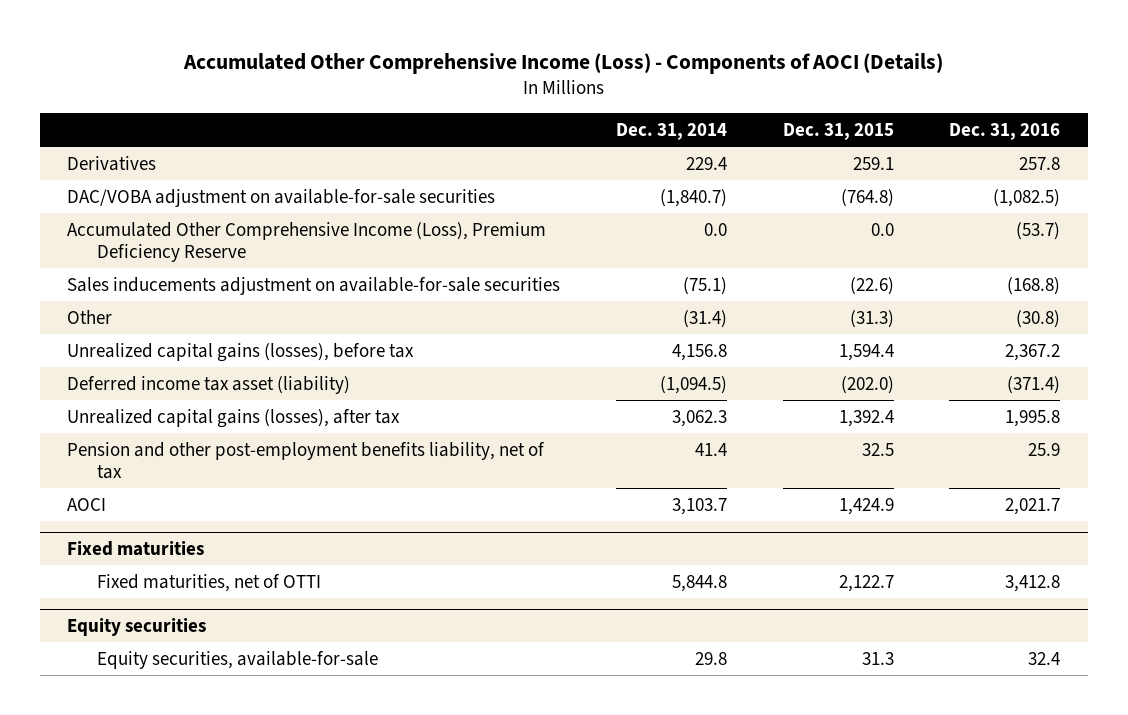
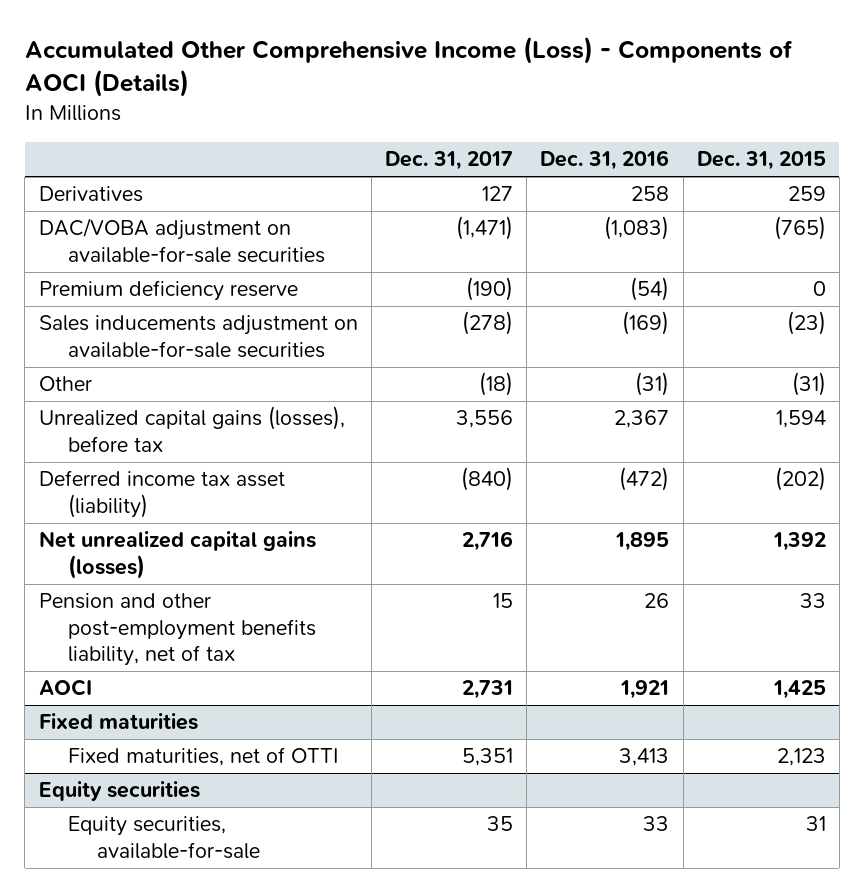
[615,122,727,140] Dec. 31, 2014 -> none
none -> [384,151,513,171] Dec. 31, 2017
[852,156,894,170] 259.1 -> [787,186,826,202] 259
[1019,156,1061,170] 257.8 -> [631,186,670,202] 258
[840,188,894,207] (764.8) -> [773,216,826,241] (765)
[993,188,1061,207] (1,082.5) -> [604,216,670,241] (1,083)
[67,221,547,262] Accumulated Other Comprehensive Income (Loss), Premium Deficiency Reserve -> [38,280,298,302] Premium deficiency reserve
[870,222,894,236] 0.0 -> [812,281,826,297] 0
[1016,221,1061,240] (53.7) -> [630,277,670,302] (54)
[849,276,894,295] (22.6) -> [786,311,826,336] (23)
[1007,276,1061,295] (168.8) -> [622,311,670,336] (169)
[849,309,894,328] (31.3) -> [791,372,826,397] (31)
[1016,309,1061,328] (30.8) -> [635,372,670,397] (31)
[838,343,894,361] 1,594.4 -> [775,410,826,429] 1,594
[1005,343,1061,361] 2,367.2 -> [614,410,670,429] 2,367
[840,375,894,394] (202.0) -> [774,467,826,492] (202)
[1007,375,1061,394] (371.4) -> [619,467,670,492] (472)
[67,408,401,428] Unrealized capital gains (losses), after tax -> [38,531,316,579] Net unrealized capital gains (losses)
[838,409,894,427] 1,392.4 -> [772,532,826,552] 1,392
[1005,409,1061,427] 1,995.8 -> [615,532,670,552] 1,895
[861,442,894,456] 32.5 -> [799,593,826,609] 33
[1028,442,1061,456] 25.9 -> [644,593,670,609] 26
[838,497,894,515] 1,424.9 -> [772,680,826,700] 1,425
[1005,497,1061,515] 2,021.7 -> [620,680,670,700] 1,921
[838,574,894,592] 2,122.7 -> [776,748,826,767] 2,123
[1005,574,1061,592] 3,412.8 -> [619,748,670,767] 3,413
[861,651,894,665] 31.3 -> [805,816,826,832] 31
[1028,651,1061,665] 32.4 -> [643,816,670,832] 33

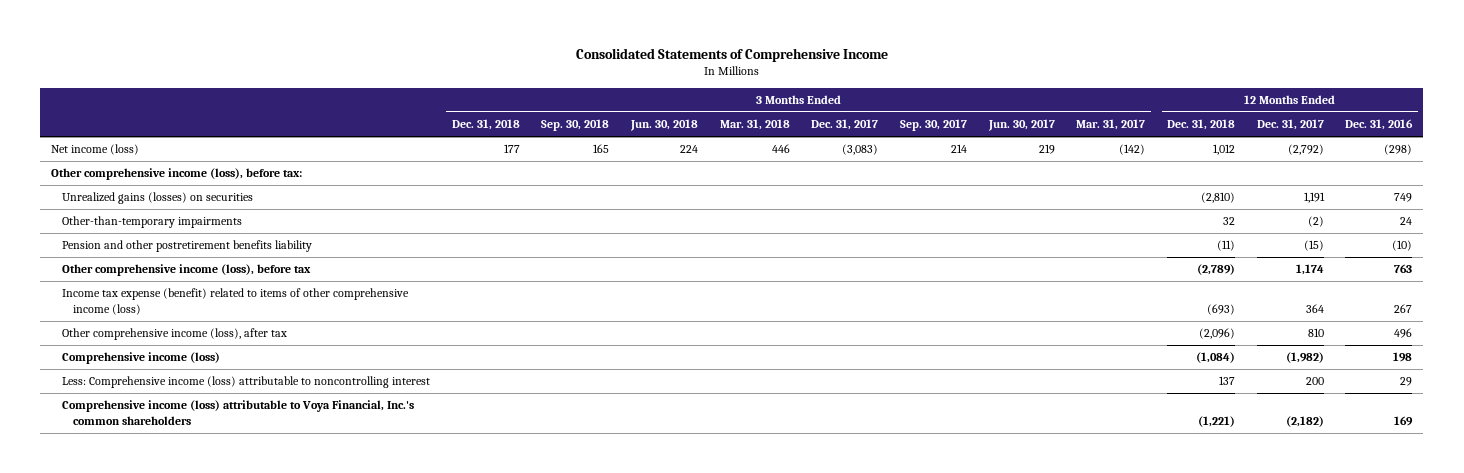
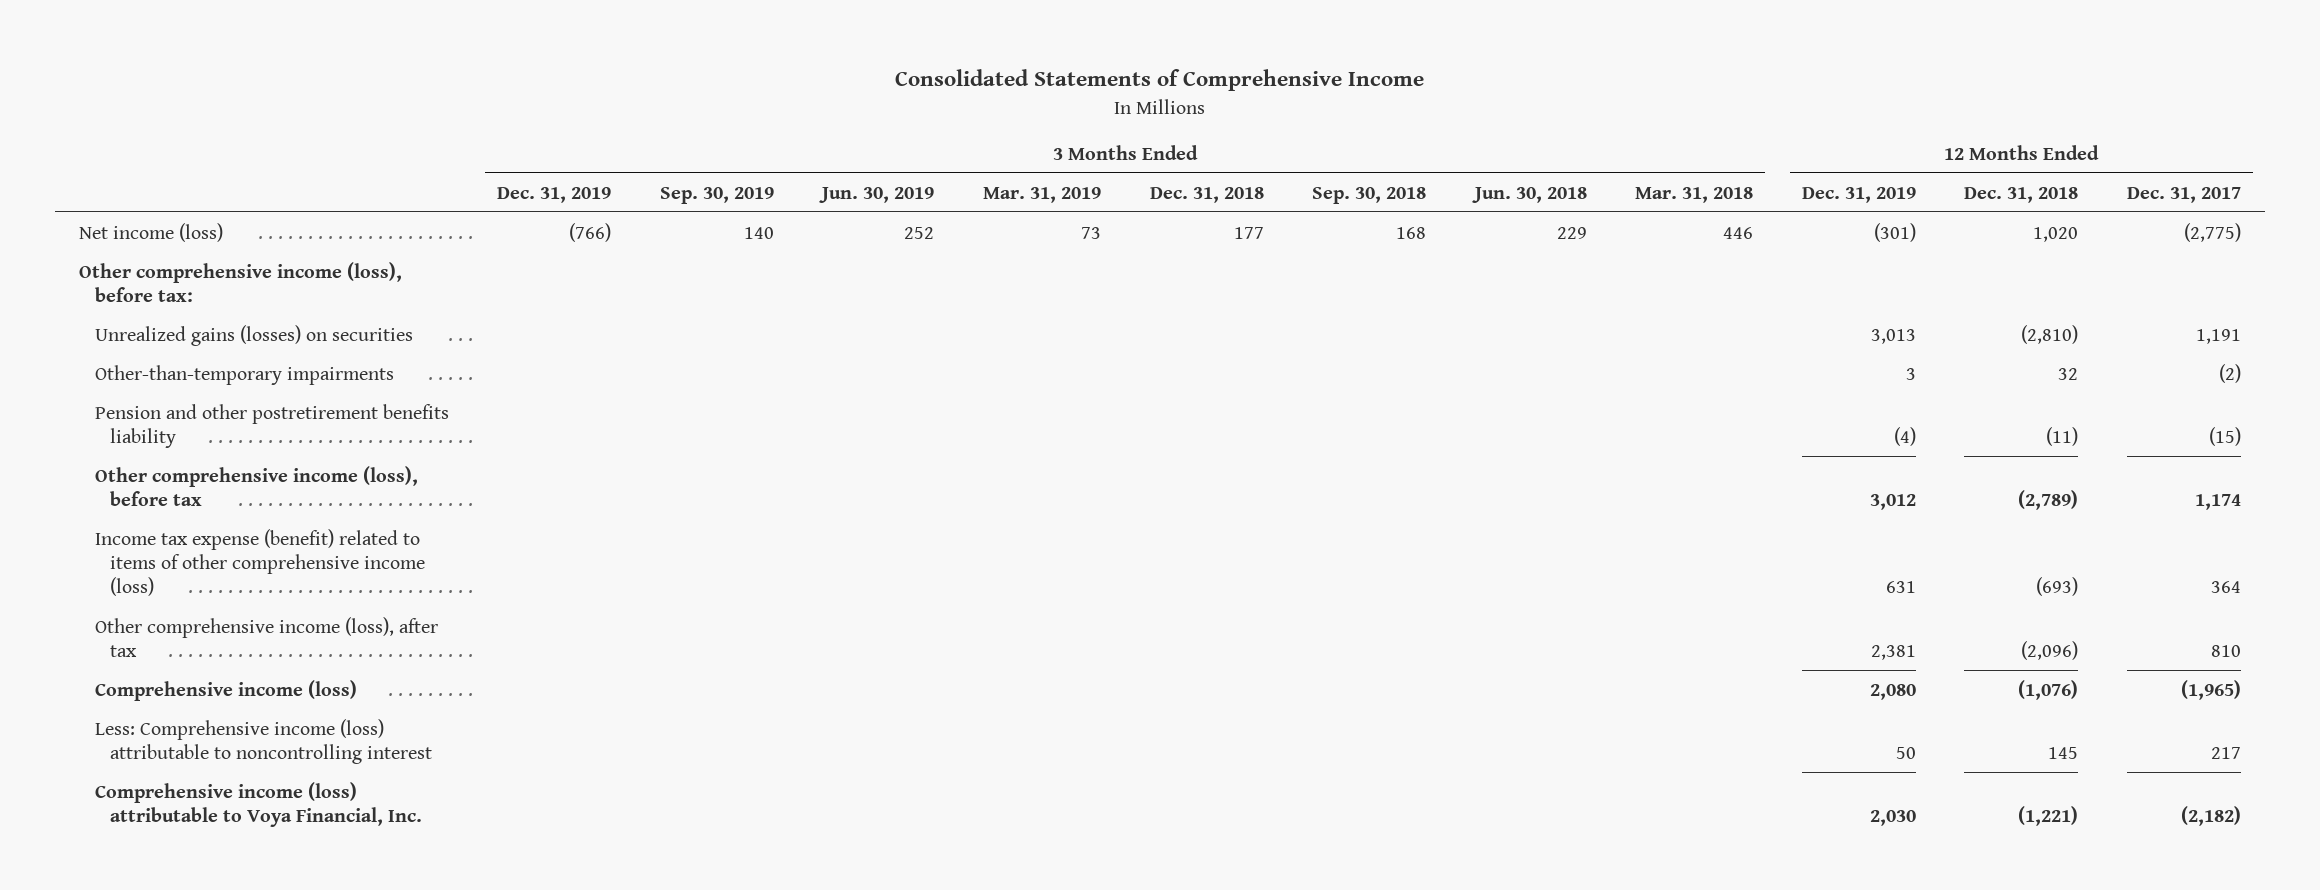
[811,119,879,131] Dec. 31, 2017 -> none
[900,119,968,132] Sep. 30, 2017 -> none
[987,119,1055,132] Jun. 30, 2017 -> none
[1076,119,1146,131] Mar. 31, 2017 -> none
[1345,119,1414,131] Dec. 31, 2016 -> none
none -> [497,186,612,203] Dec. 31, 2019
none -> [659,186,774,204] Sep. 30, 2019
none -> [819,186,935,203] Jun. 30, 2019
none -> [982,186,1101,203] Mar. 31, 2019
none -> [1801,186,1916,203] Dec. 31, 2019
[593,144,610,154] 165 -> [1396,226,1427,239] 168
[679,145,698,154] 224 -> [1556,226,1587,239] 229
[1213,144,1236,156] 1,012 -> [2033,226,2079,242] 1,020
[1287,144,1324,156] (2,792) -> [2184,222,2242,242] (2,775)
[1196,352,1236,364] (1,084) -> [2018,679,2079,700] (1,076)
[1285,352,1324,364] (1,982) -> [2181,679,2242,700] (1,965)
[1219,376,1236,386] 137 -> [2048,747,2079,760] 145
[1305,377,1324,386] 200 -> [2211,747,2242,760] 217
[61,400,414,425] Comprehensive income (loss) attributable to Voya Financial, Inc.'s common shareholders -> [94,781,423,828] Comprehensive income (loss) attributable to Voya Financial, Inc.

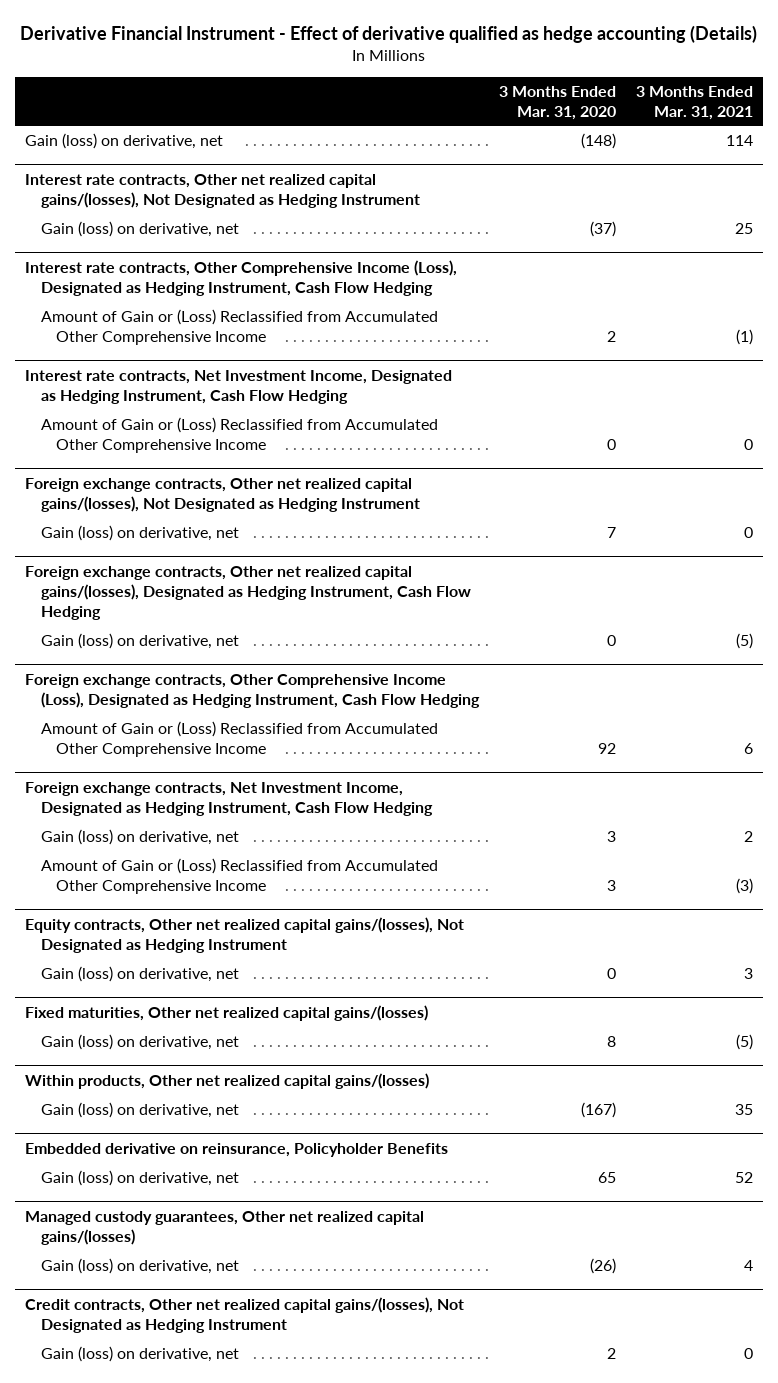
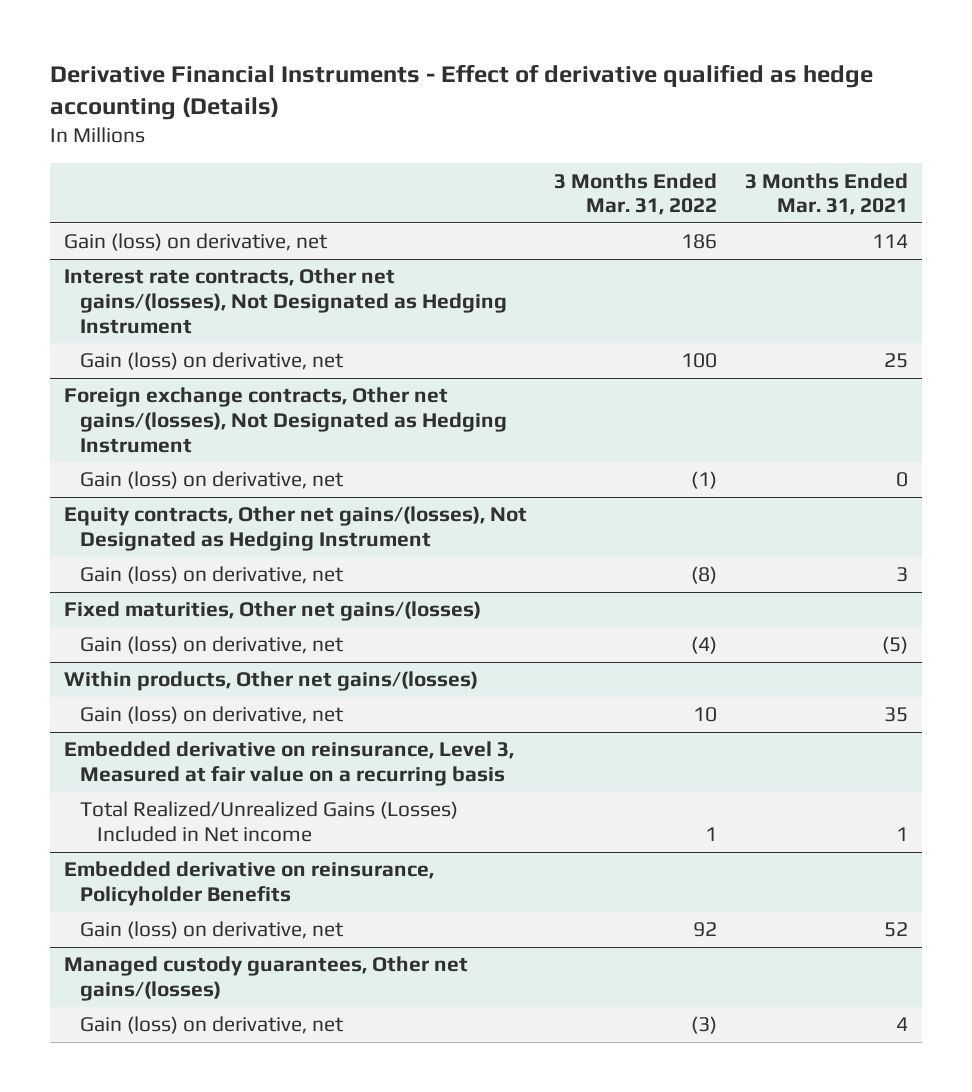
[19,24,757,43] Derivative Financial Instrument - Effect of derivative qualified as hedge accounting (Details) -> [49,64,873,121] Derivative Financial Instruments - Effect of derivative qualified as hedge accounting (Details)
[498,85,616,120] 3 Months Ended Mar. 31, 2020 -> none
none -> [554,172,718,216] 3 Months Ended Mar. 31, 2022
[25,174,420,208] Interest rate contracts, Other net realized capital gains/(losses), Not Designated as Hedging Instrument -> [63,268,508,334] Interest rate contracts, Other net gains/(losses), Not Designated as Hedging Instrument
[25,260,458,296] Interest rate contracts, Other Comprehensive Income (Loss), Designated as Hedging Instrument, Cash Flow Hedging -> none
[40,309,438,345] Amount of Gain or (Loss) Reclassified from Accumulated Other Comprehensive Income -> none
[25,370,453,404] Interest rate contracts, Net Investment Income, Designated as Hedging Instrument, Cash Flow Hedging -> none
[40,417,438,453] Amount of Gain or (Loss) Reclassified from Accumulated Other Comprehensive Income -> none
[25,478,420,512] Foreign exchange contracts, Other net realized capital gains/(losses), Not Designated as Hedging Instrument -> [63,387,508,453] Foreign exchange contracts, Other net gains/(losses), Not Designated as Hedging Instrument
[25,566,471,620] Foreign exchange contracts, Other net realized capital gains/(losses), Designated as Hedging Instrument, Cash Flow Hedging -> none
[40,633,239,650] Gain (loss) on derivative, net -> none
[25,674,480,708] Foreign exchange contracts, Other Comprehensive Income (Loss), Designated as Hedging Instrument, Cash Flow Hedging -> none
[40,721,438,757] Amount of Gain or (Loss) Reclassified from Accumulated Other Comprehensive Income -> none
[25,782,433,816] Foreign exchange contracts, Net Investment Income, Designated as Hedging Instrument, Cash Flow Hedging -> none
[40,829,239,846] Gain (loss) on derivative, net -> none
[40,858,438,894] Amount of Gain or (Loss) Reclassified from Accumulated Other Comprehensive Income -> none
[25,917,465,953] Equity contracts, Other net realized capital gains/(losses), Not Designated as Hedging Instrument -> [63,506,527,551] Equity contracts, Other net gains/(losses), Not Designated as Hedging Instrument
[25,1005,429,1022] Fixed maturities, Other net realized capital gains/(losses) -> [63,601,481,622] Fixed maturities, Other net gains/(losses)
[25,1073,430,1090] Within products, Other net realized capital gains/(losses) -> [63,671,478,692] Within products, Other net gains/(losses)
none -> [63,741,514,786] Embedded derivative on reinsurance, Level 3, Measured at fair value on a recurring basis
none -> [80,801,459,842] Total Realized/Unrealized Gains (Losses) Included in Net income
[25,1211,425,1245] Managed custody guarantees, Other net realized capital gains/(losses) -> [63,956,468,1001] Managed custody guarantees, Other net gains/(losses)
[25,1297,465,1333] Credit contracts, Other net realized capital gains/(losses), Not Designated as Hedging Instrument -> none
[40,1346,239,1363] Gain (loss) on derivative, net -> none

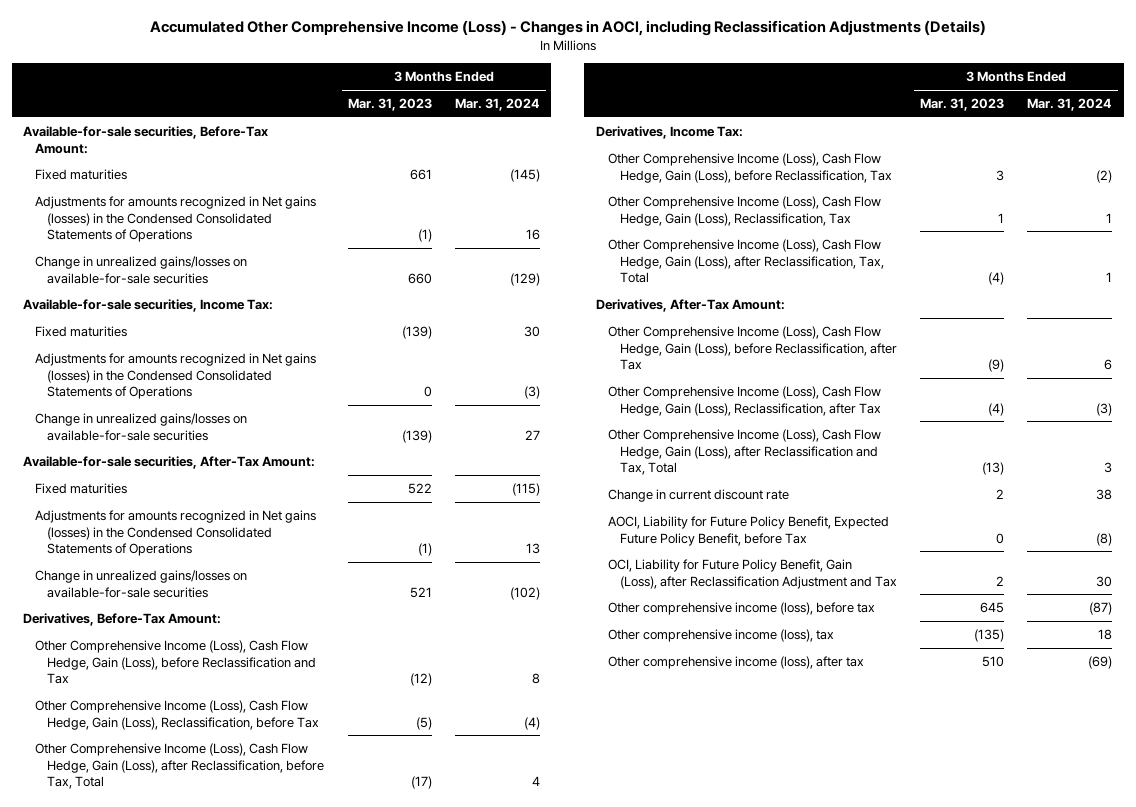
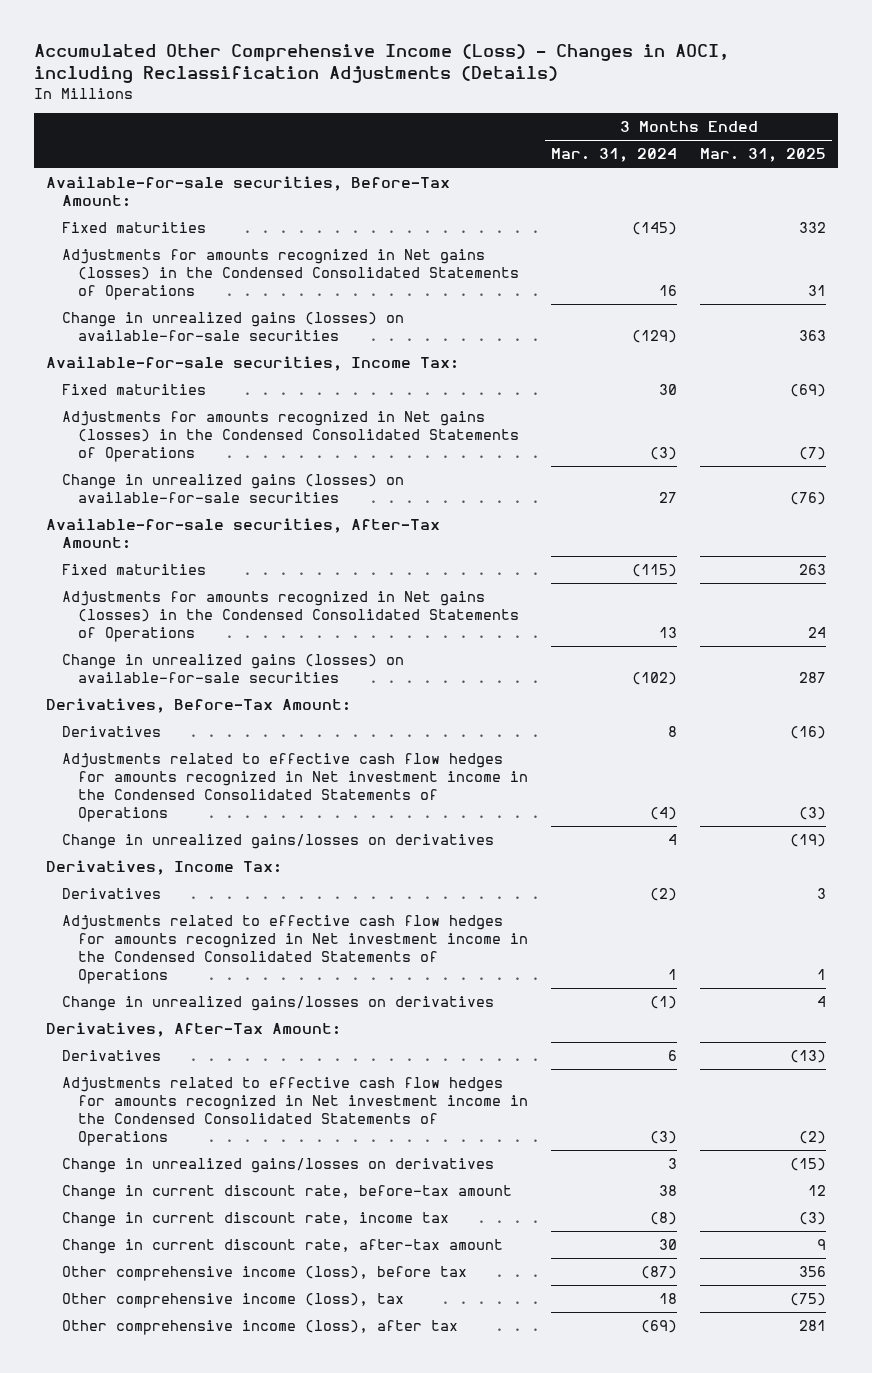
[347,98,432,112] Mar. 31, 2023 -> none
none -> [700,148,827,163] Mar. 31, 2025
[35,256,248,284] Change in unrealized gains/losses on available-for-sale securities -> [61,312,404,342] Change in unrealized gains (losses) on available-for-sale securities
[35,413,248,441] Change in unrealized gains/losses on available-for-sale securities -> [61,474,404,504] Change in unrealized gains (losses) on available-for-sale securities
[35,570,248,598] Change in unrealized gains/losses on available-for-sale securities -> [61,654,404,684] Change in unrealized gains (losses) on available-for-sale securities
[35,640,317,685] Other Comprehensive Income (Loss), Cash Flow Hedge, Gain (Loss), before Reclassification and Tax -> [61,726,161,738] Derivatives
[35,700,320,730] Other Comprehensive Income (Loss), Cash Flow Hedge, Gain (Loss), Reclassification, before Tax -> [61,753,529,823] Adjustments related to effective cash flow hedges for amounts recognized in Net investment income in the Condensed Consolidated Statements of Operations
[35,743,325,790] Other Comprehensive Income (Loss), Cash Flow Hedge, Gain (Loss), after Reclassification, before Tax, Total -> [61,834,494,850] Change in unrealized gains/losses on derivatives
[608,239,884,284] Other Comprehensive Income (Loss), Cash Flow Hedge, Gain (Loss), after Reclassification, Tax, Total -> none
[608,153,892,183] Other Comprehensive Income (Loss), Cash Flow Hedge, Gain (Loss), before Reclassification, Tax -> [61,888,161,900] Derivatives
[608,196,882,226] Other Comprehensive Income (Loss), Cash Flow Hedge, Gain (Loss), Reclassification, Tax -> [61,915,529,985] Adjustments related to effective cash flow hedges for amounts recognized in Net investment income in the Condensed Consolidated Statements of Operations
none -> [61,996,494,1012] Change in unrealized gains/losses on derivatives
[608,326,897,371] Other Comprehensive Income (Loss), Cash Flow Hedge, Gain (Loss), before Reclassification, after Tax -> [61,1050,161,1062] Derivatives
[608,386,882,416] Other Comprehensive Income (Loss), Cash Flow Hedge, Gain (Loss), Reclassification, after Tax -> [61,1077,529,1147] Adjustments related to effective cash flow hedges for amounts recognized in Net investment income in the Condensed Consolidated Statements of Operations
[608,429,882,476] Other Comprehensive Income (Loss), Cash Flow Hedge, Gain (Loss), after Reclassification and Tax, Total -> [61,1158,494,1174] Change in unrealized gains/losses on derivatives
[608,489,790,503] Change in current discount rate -> [61,1185,512,1201] Change in current discount rate, before-tax amount
[608,516,890,546] AOCI, Liability for Future Policy Benefit, Expected Future Policy Benefit, before Tax -> [61,1212,449,1228] Change in current discount rate, income tax
[608,559,897,589] OCI, Liability for Future Policy Benefit, Gain (Loss), after Reclassification Adjustment and Tax -> [61,1239,503,1255] Change in current discount rate, after-tax amount

